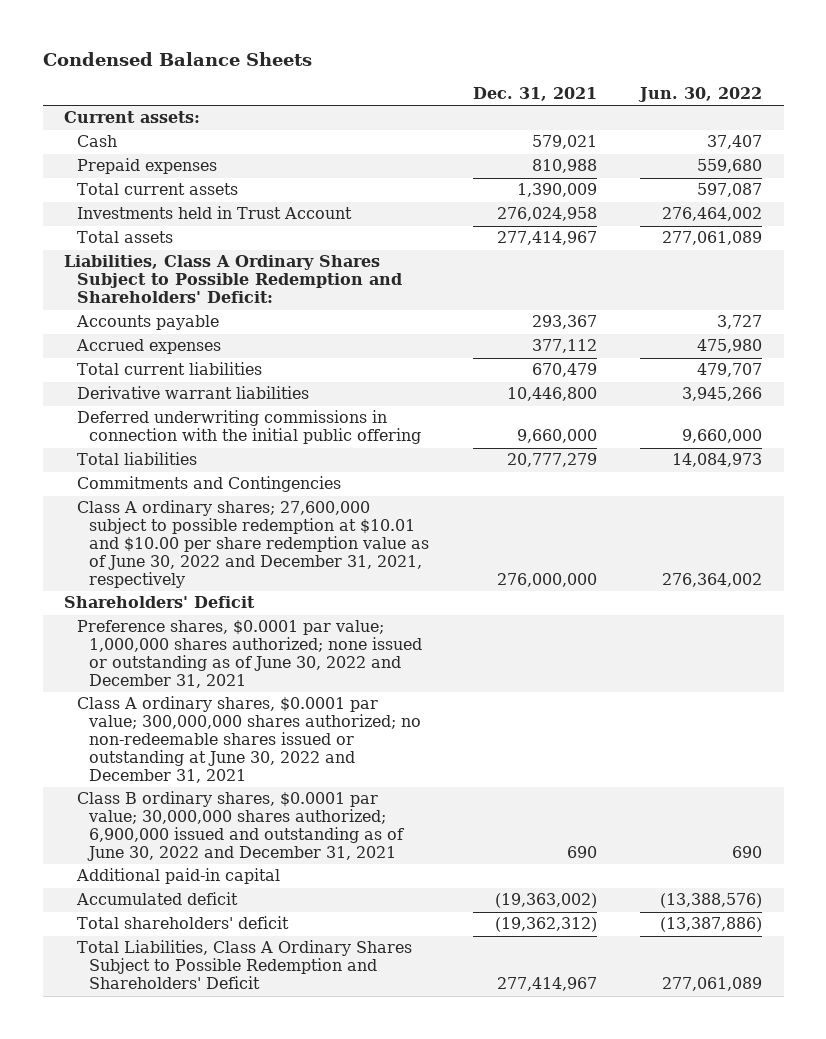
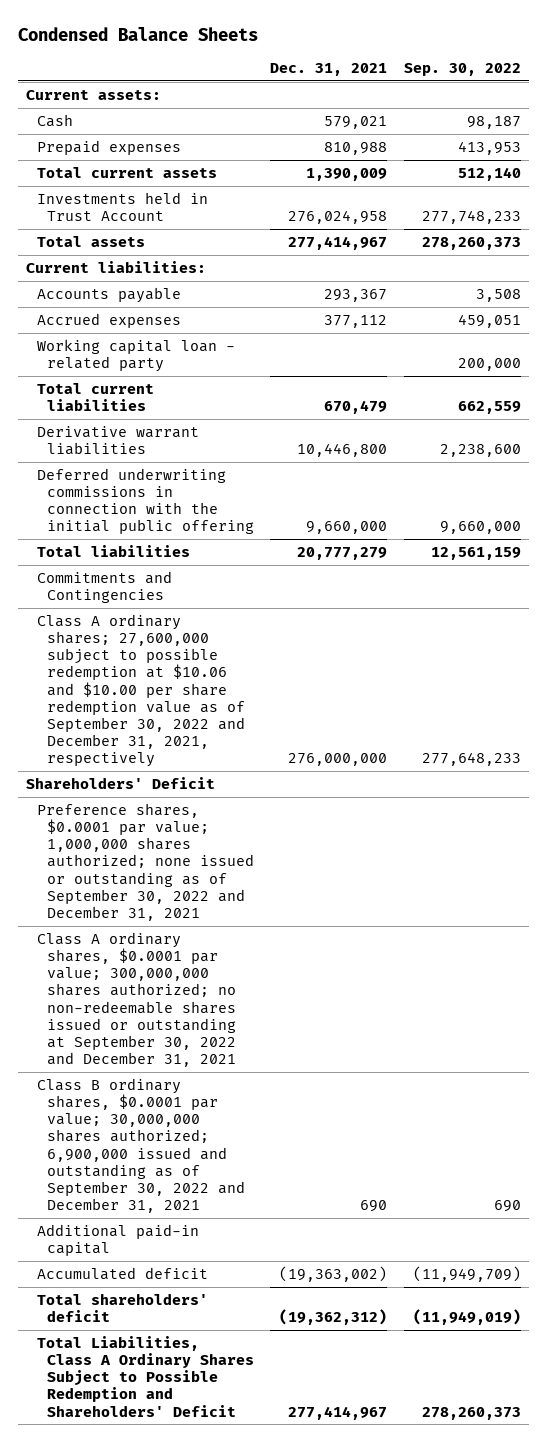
[637,87,762,103] Jun. 30, 2022 -> none
none -> [403,63,521,77] Sep. 30, 2022
[64,255,402,304] Liabilities, Class A Ordinary Shares Subject to Possible Redemption and Shareholders' Deficit: -> none
none -> [26,260,207,273] Current liabilities:
none -> [36,338,235,373] Working capital loan - related party
[76,500,430,589] Class A ordinary shares; 27,600,000 subject to possible redemption at $10.01 and $10.00 per share redemption value as of June 30, 2022 and December 31, 2021, respectively -> [36,613,246,768] Class A ordinary shares; 27,600,000 subject to possible redemption at $10.06 and $10.00 per share redemption value as of September 30, 2022 and December 31, 2021, respectively
[76,620,423,689] Preference shares, $0.0001 par value; 1,000,000 shares authorized; none issued or outstanding as of June 30, 2022 and December 31, 2021 -> [36,802,255,922] Preference shares, $0.0001 par value; 1,000,000 shares authorized; none issued or outstanding as of September 30, 2022 and December 31, 2021
[76,696,422,784] Class A ordinary shares, $0.0001 par value; 300,000,000 shares authorized; no non-redeemable shares issued or outstanding at June 30, 2022 and December 31, 2021 -> [36,931,237,1068] Class A ordinary shares, $0.0001 par value; 300,000,000 shares authorized; no non-redeemable shares issued or outstanding at September 30, 2022 and December 31, 2021
[76,791,405,862] Class B ordinary shares, $0.0001 par value; 30,000,000 shares authorized; 6,900,000 issued and outstanding as of June 30, 2022 and December 31, 2021 -> [36,1077,246,1214] Class B ordinary shares, $0.0001 par value; 30,000,000 shares authorized; 6,900,000 issued and outstanding as of September 30, 2022 and December 31, 2021

